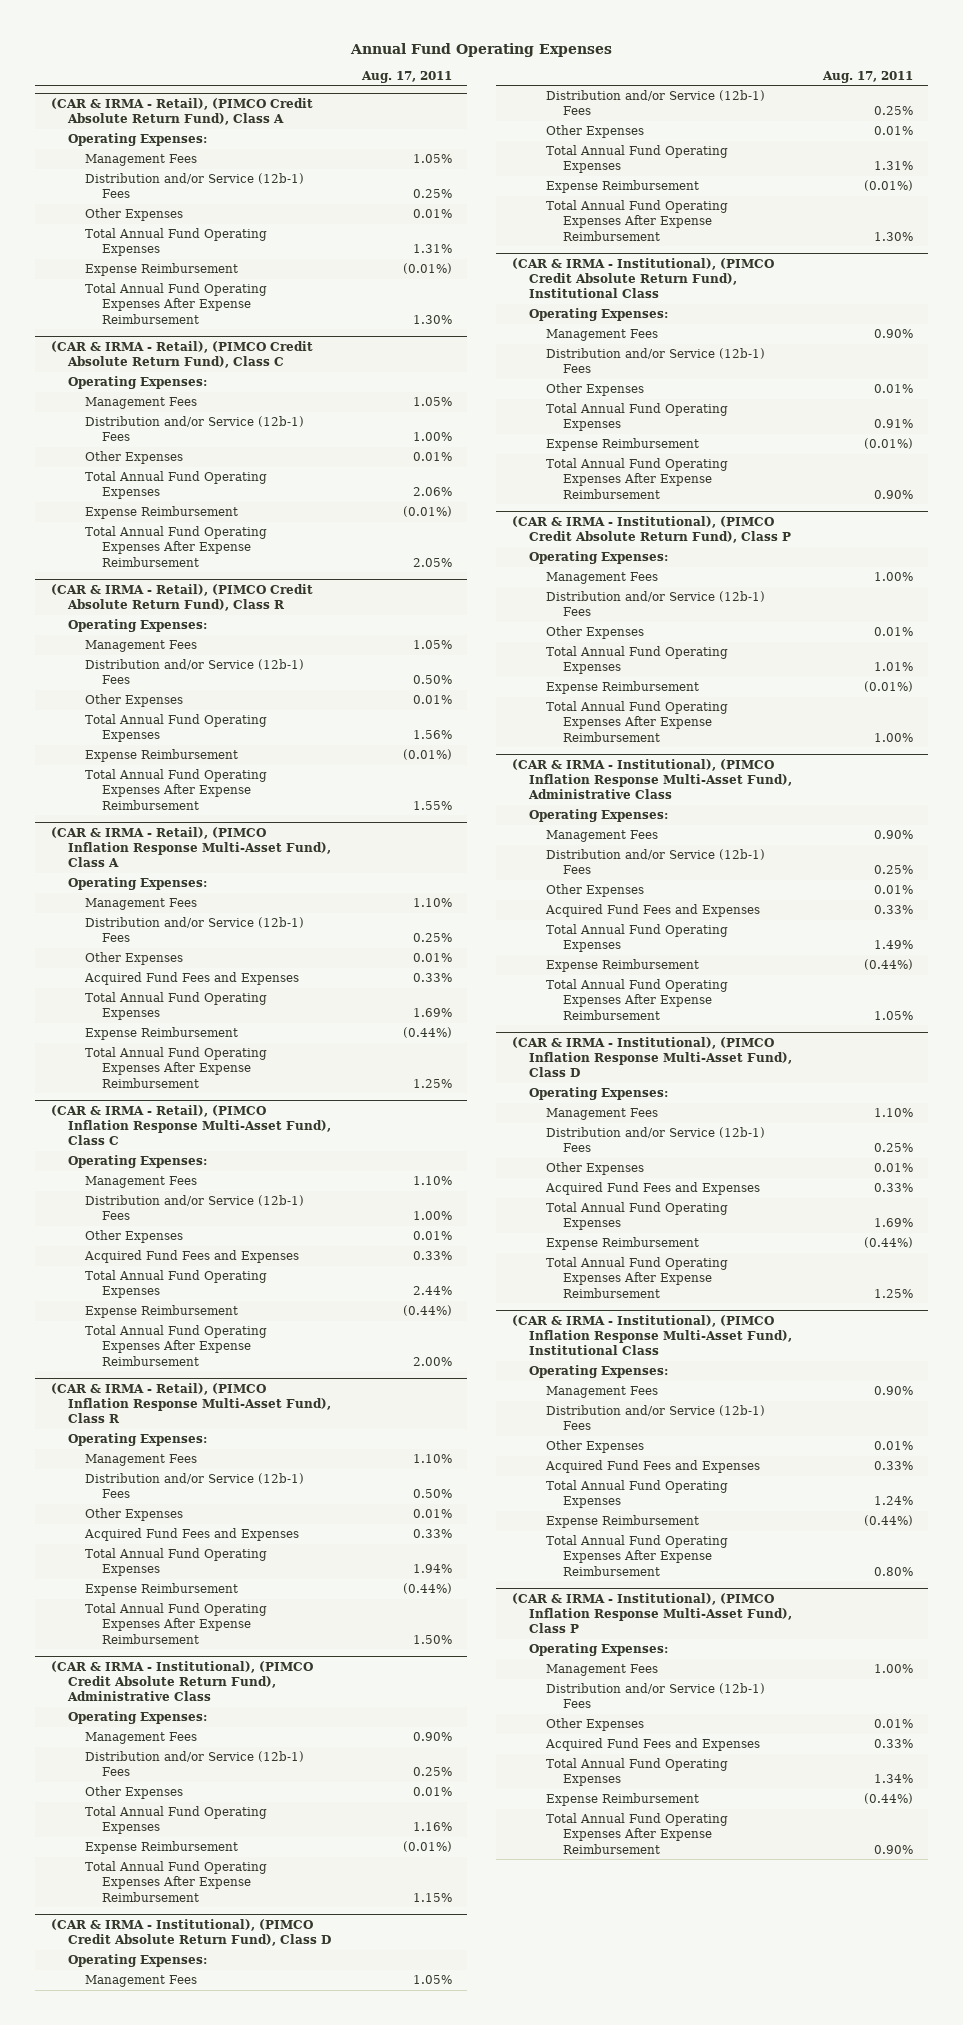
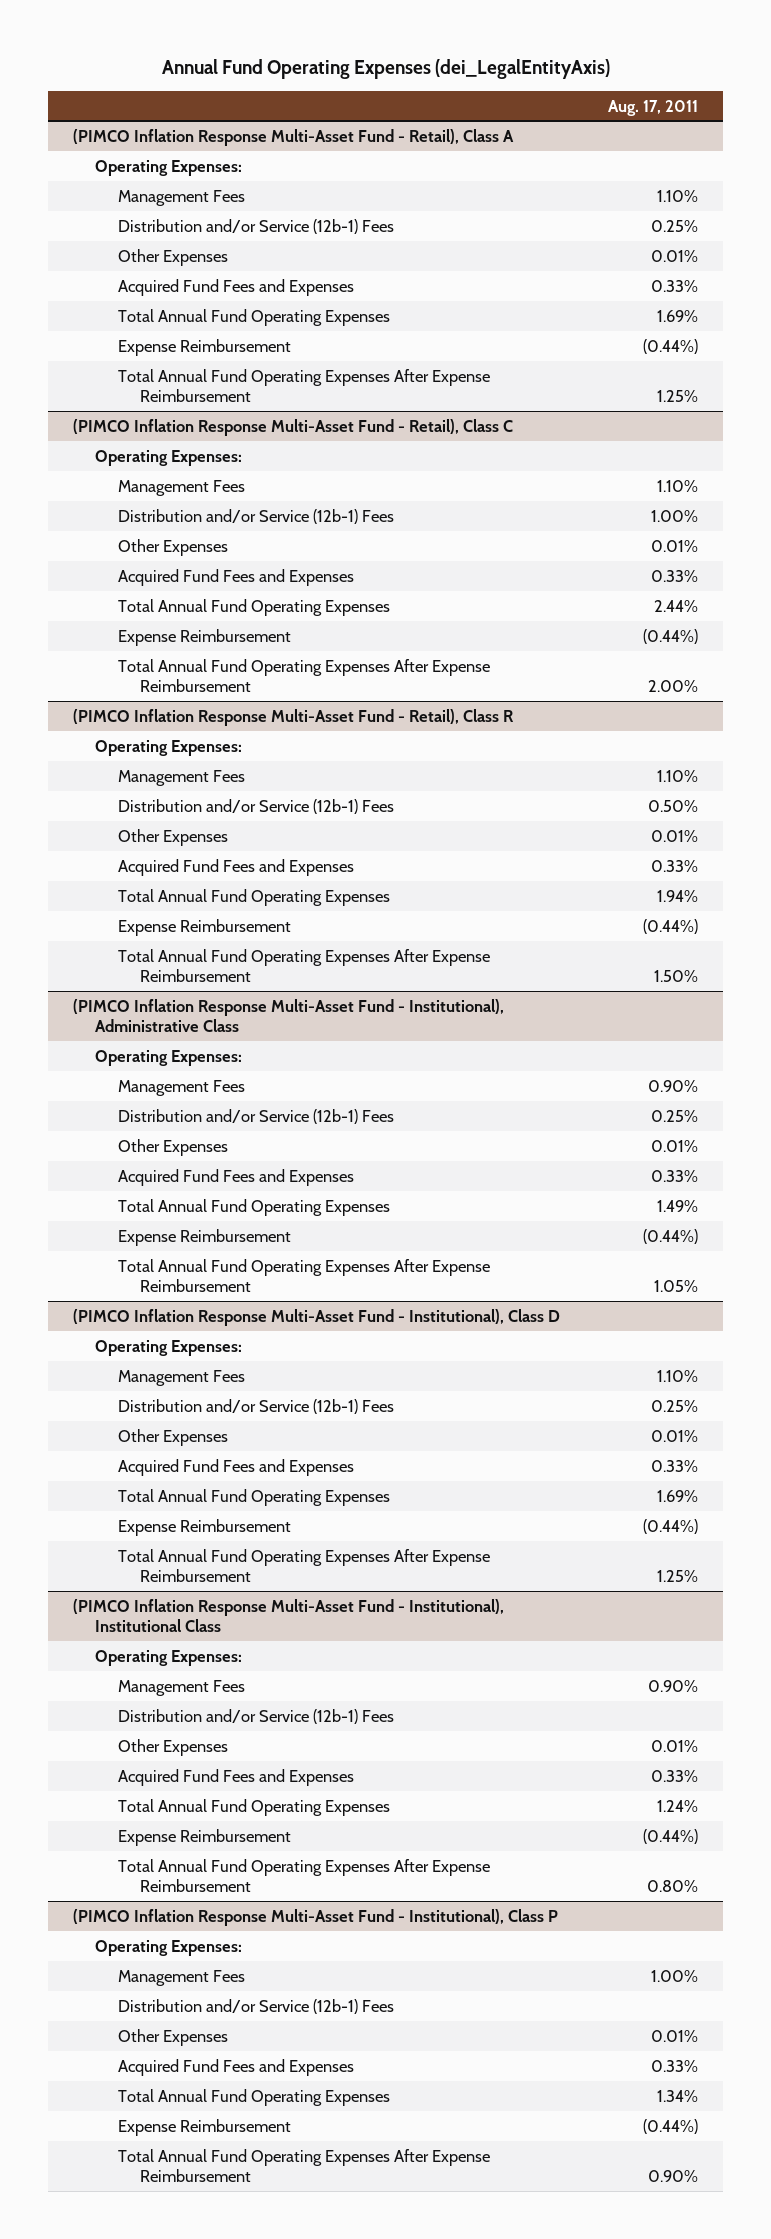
[349,42,612,57] Annual Fund Operating Expenses -> [161,59,610,80] Annual Fund Operating Expenses (dei_LegalEntityAxis)
[50,97,313,126] (CAR & IRMA - Retail), (PIMCO Credit Absolute Return Fund), Class A -> none
[67,133,207,147] Operating Expenses: -> none
[84,154,197,167] Management Fees -> none
[84,173,304,199] Distribution and/or Service (12b-1) Fees -> none
[84,208,183,222] Other Expenses -> none
[84,228,267,257] Total Annual Fund Operating Expenses -> none
[84,263,238,277] Expense Reimbursement -> none
[84,283,267,324] Total Annual Fund Operating Expenses After Expense Reimbursement -> none
[50,340,313,369] (CAR & IRMA - Retail), (PIMCO Credit Absolute Return Fund), Class C -> none
[67,376,207,390] Operating Expenses: -> none
[84,397,197,410] Management Fees -> none
[84,416,304,442] Distribution and/or Service (12b-1) Fees -> none
[84,451,183,465] Other Expenses -> none
[84,471,267,500] Total Annual Fund Operating Expenses -> none
[84,506,238,520] Expense Reimbursement -> none
[84,526,267,567] Total Annual Fund Operating Expenses After Expense Reimbursement -> none
[50,583,313,612] (CAR & IRMA - Retail), (PIMCO Credit Absolute Return Fund), Class R -> none
[67,619,207,633] Operating Expenses: -> none
[84,640,197,653] Management Fees -> none
[84,659,304,685] Distribution and/or Service (12b-1) Fees -> none
[84,694,183,708] Other Expenses -> none
[84,714,267,743] Total Annual Fund Operating Expenses -> none
[84,749,238,763] Expense Reimbursement -> none
[84,769,267,810] Total Annual Fund Operating Expenses After Expense Reimbursement -> none
[50,826,331,868] (CAR & IRMA - Retail), (PIMCO Inflation Response Multi-Asset Fund), Class A -> [72,128,514,146] (PIMCO Inflation Response Multi-Asset Fund - Retail), Class A
[50,1104,331,1146] (CAR & IRMA - Retail), (PIMCO Inflation Response Multi-Asset Fund), Class C -> [72,418,513,436] (PIMCO Inflation Response Multi-Asset Fund - Retail), Class C
[50,1382,331,1424] (CAR & IRMA - Retail), (PIMCO Inflation Response Multi-Asset Fund), Class R -> [72,708,514,726] (PIMCO Inflation Response Multi-Asset Fund - Retail), Class R
[50,1660,313,1702] (CAR & IRMA - Institutional), (PIMCO Credit Absolute Return Fund), Administrative Class -> none
[67,1711,207,1725] Operating Expenses: -> none
[84,1732,197,1745] Management Fees -> none
[84,1751,304,1777] Distribution and/or Service (12b-1) Fees -> none
[84,1786,183,1800] Other Expenses -> none
[84,1806,267,1835] Total Annual Fund Operating Expenses -> none
[84,1841,238,1855] Expense Reimbursement -> none
[84,1861,267,1902] Total Annual Fund Operating Expenses After Expense Reimbursement -> none
[50,1918,331,1947] (CAR & IRMA - Institutional), (PIMCO Credit Absolute Return Fund), Class D -> none
[67,1954,207,1968] Operating Expenses: -> none
[84,1975,197,1988] Management Fees -> none
[545,90,765,116] Distribution and/or Service (12b-1) Fees -> none
[545,125,644,139] Other Expenses -> none
[545,145,728,174] Total Annual Fund Operating Expenses -> none
[545,180,699,194] Expense Reimbursement -> none
[545,200,728,241] Total Annual Fund Operating Expenses After Expense Reimbursement -> none
[511,257,774,299] (CAR & IRMA - Institutional), (PIMCO Credit Absolute Return Fund), Institutional Class -> none
[528,308,668,322] Operating Expenses: -> none
[545,329,658,342] Management Fees -> none
[545,348,765,374] Distribution and/or Service (12b-1) Fees -> none
[545,383,644,397] Other Expenses -> none
[545,403,728,432] Total Annual Fund Operating Expenses -> none
[545,438,699,452] Expense Reimbursement -> none
[545,458,728,499] Total Annual Fund Operating Expenses After Expense Reimbursement -> none
[511,515,791,544] (CAR & IRMA - Institutional), (PIMCO Credit Absolute Return Fund), Class P -> none
[528,551,668,565] Operating Expenses: -> none
[545,572,658,585] Management Fees -> none
[545,591,765,617] Distribution and/or Service (12b-1) Fees -> none
[545,626,644,640] Other Expenses -> none
[545,646,728,675] Total Annual Fund Operating Expenses -> none
[545,681,699,695] Expense Reimbursement -> none
[545,701,728,742] Total Annual Fund Operating Expenses After Expense Reimbursement -> none
[511,758,792,800] (CAR & IRMA - Institutional), (PIMCO Inflation Response Multi-Asset Fund), Administrative Class -> [72,998,504,1032] (PIMCO Inflation Response Multi-Asset Fund - Institutional), Administrative Class
[511,1036,792,1078] (CAR & IRMA - Institutional), (PIMCO Inflation Response Multi-Asset Fund), Class D -> [72,1308,560,1326] (PIMCO Inflation Response Multi-Asset Fund - Institutional), Class D
[511,1314,792,1356] (CAR & IRMA - Institutional), (PIMCO Inflation Response Multi-Asset Fund), Institutional Class -> [72,1598,504,1632] (PIMCO Inflation Response Multi-Asset Fund - Institutional), Institutional Class
[511,1592,792,1634] (CAR & IRMA - Institutional), (PIMCO Inflation Response Multi-Asset Fund), Class P -> [72,1908,558,1926] (PIMCO Inflation Response Multi-Asset Fund - Institutional), Class P

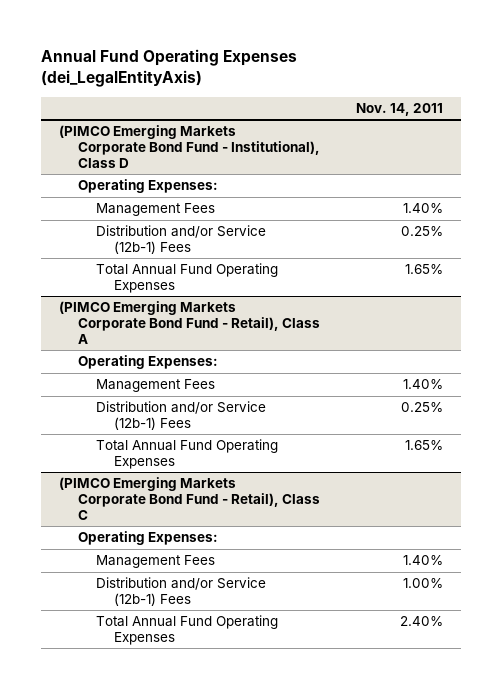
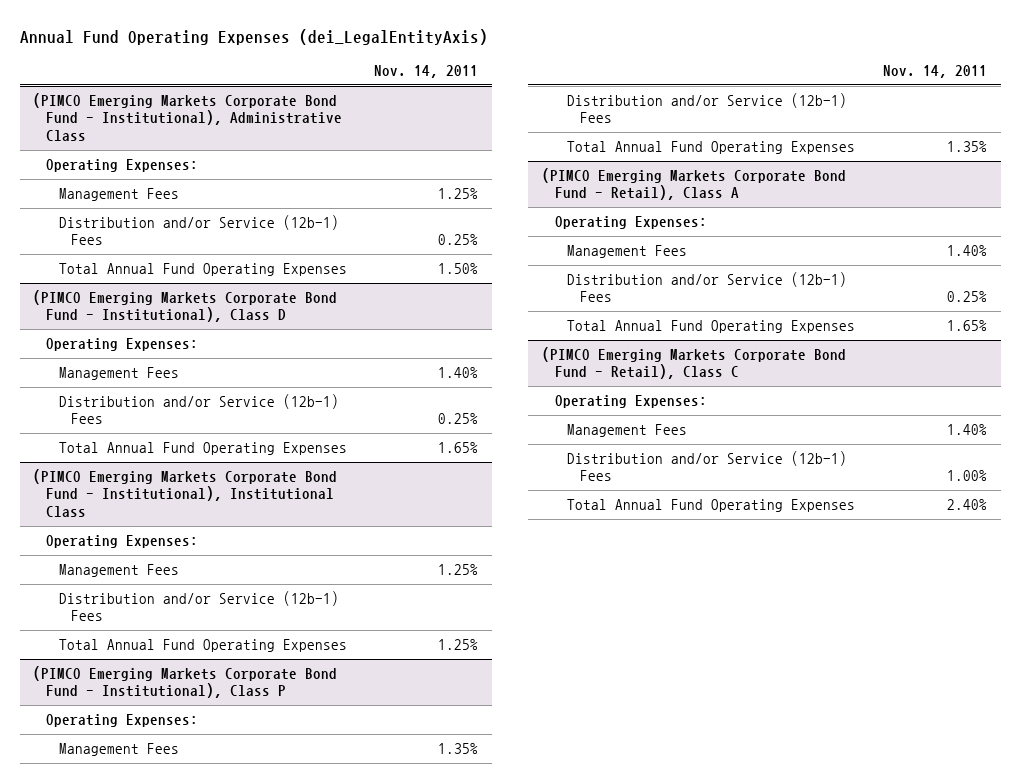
none -> [33,92,343,141] (PIMCO Emerging Markets Corporate Bond Fund - Institutional), Administrative Class
none -> [46,158,199,172] Operating Expenses:
none -> [58,187,179,201] Management Fees
none -> [58,214,339,246] Distribution and/or Service (12b-1) Fees
none -> [58,262,347,276] Total Annual Fund Operating Expenses
none -> [33,468,338,517] (PIMCO Emerging Markets Corporate Bond Fund - Institutional), Institutional Class
none -> [46,534,199,548] Operating Expenses:
none -> [58,563,179,577] Management Fees
none -> [58,590,339,622] Distribution and/or Service (12b-1) Fees
none -> [58,638,347,652] Total Annual Fund Operating Expenses
none -> [33,665,338,699] (PIMCO Emerging Markets Corporate Bond Fund - Institutional), Class P
none -> [46,713,199,727] Operating Expenses:
none -> [58,742,179,756] Management Fees
none -> [567,92,848,124] Distribution and/or Service (12b-1) Fees
none -> [567,140,856,154] Total Annual Fund Operating Expenses

